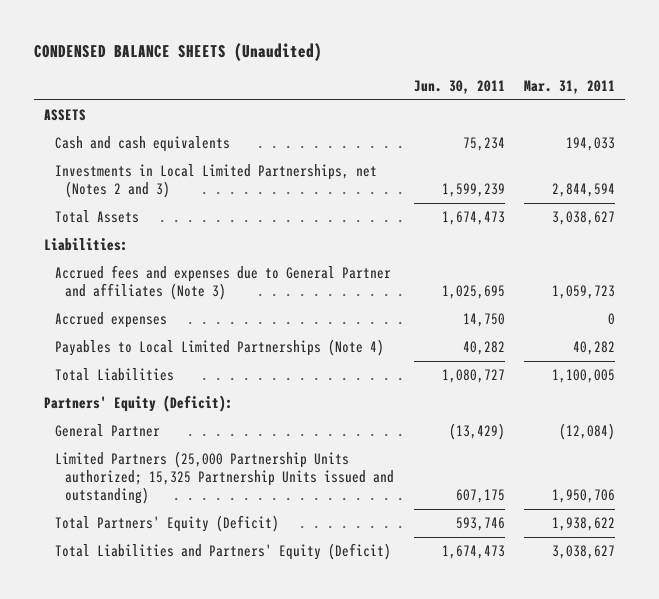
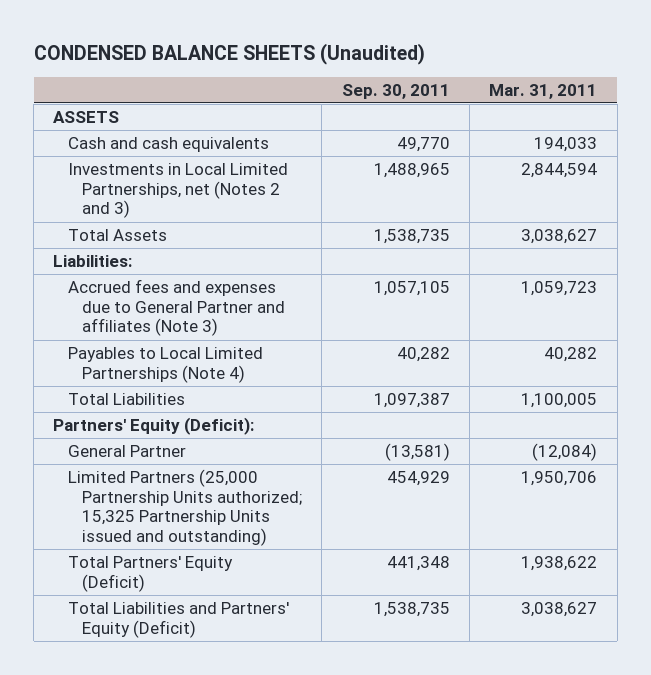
[413,80,505,95] Jun. 30, 2011 -> none
none -> [341,83,450,99] Sep. 30, 2011
[54,312,167,329] Accrued expenses -> none

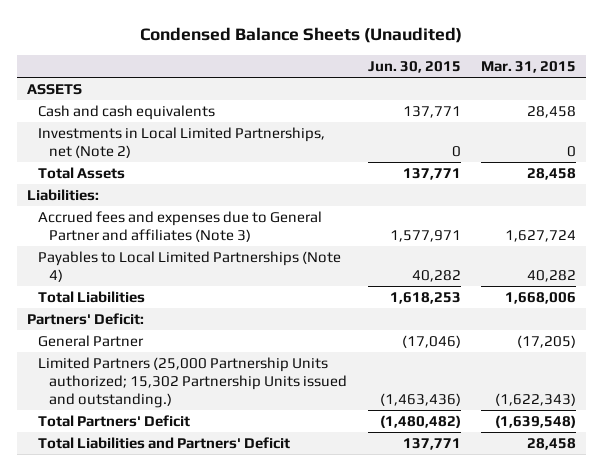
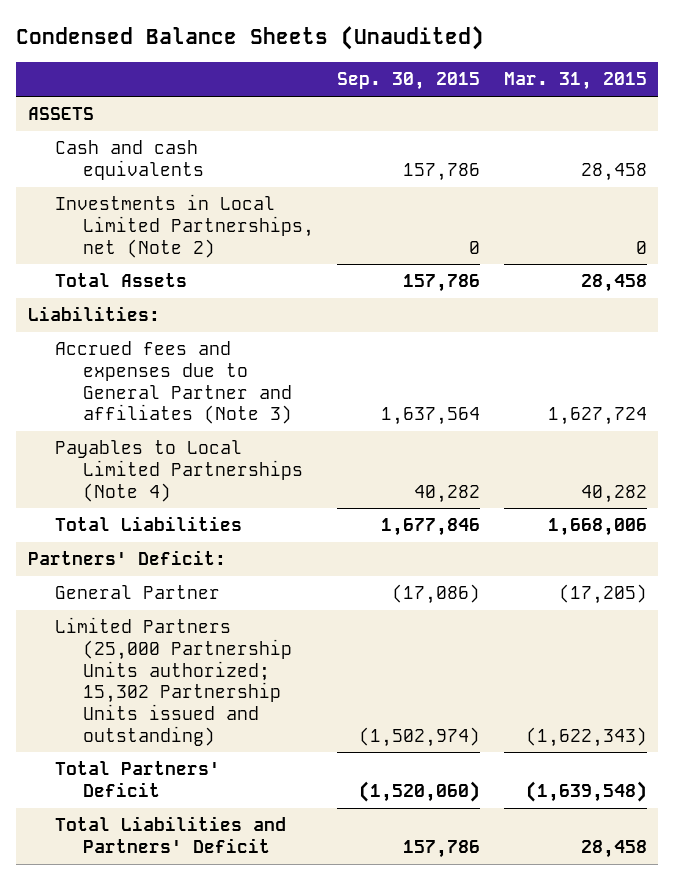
[367,61,461,74] Jun. 30, 2015 -> none
none -> [337,72,481,91] Sep. 30, 2015
[38,356,348,409] Limited Partners (25,000 Partnership Units authorized; 15,302 Partnership Units issued and outstanding.) -> [55,617,292,746] Limited Partners (25,000 Partnership Units authorized; 15,302 Partnership Units issued and outstanding)

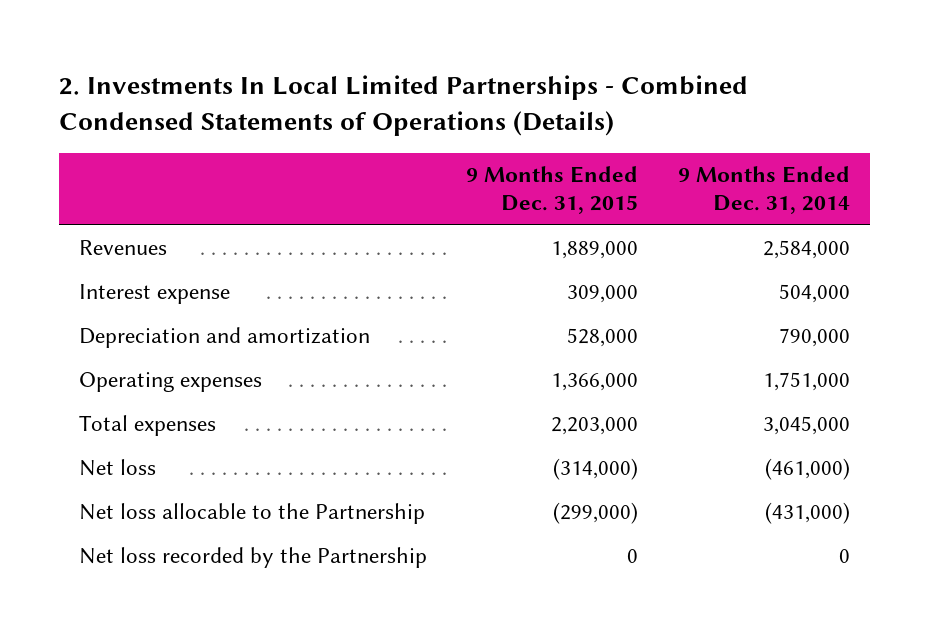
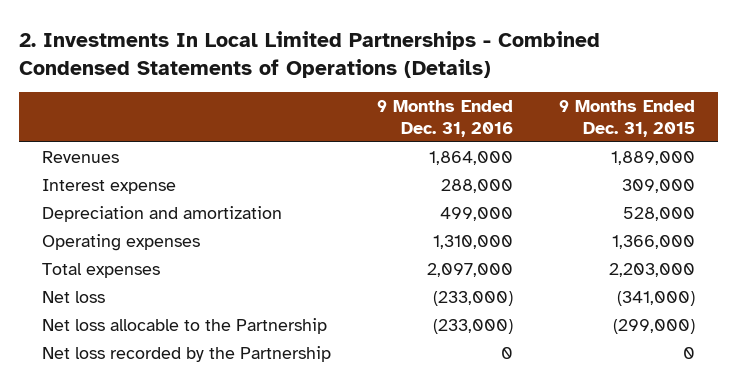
[678,166,851,215] 9 Months Ended Dec. 31, 2014 -> none
none -> [377,100,514,137] 9 Months Ended Dec. 31, 2016
[553,458,639,481] (314,000) -> [617,291,696,307] (341,000)

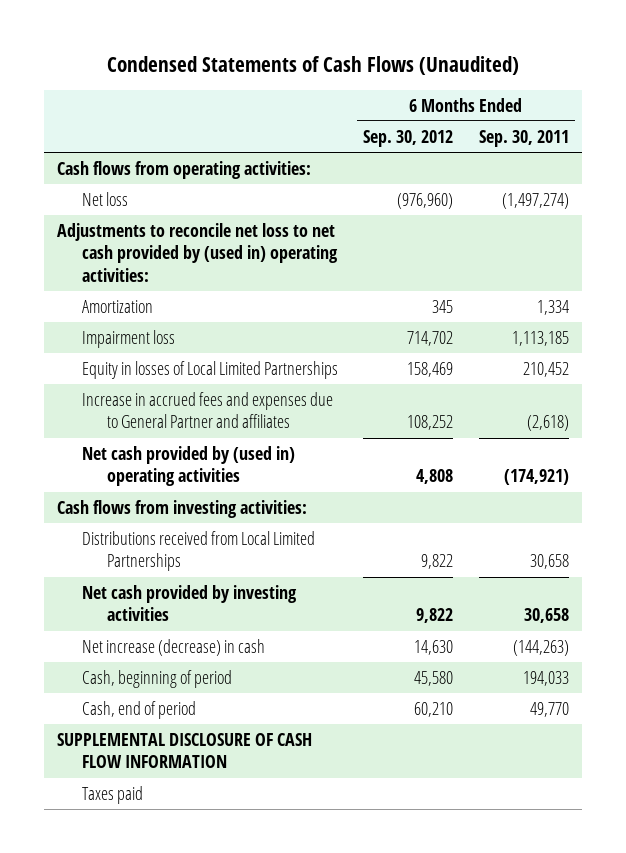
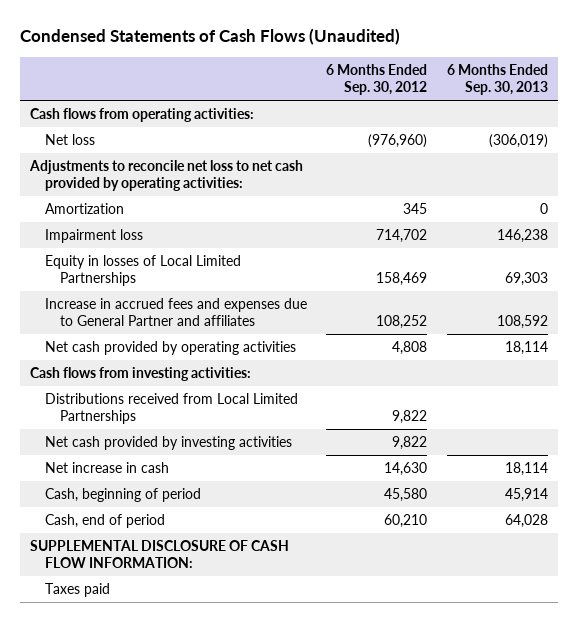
[478,129,569,147] Sep. 30, 2011 -> none
none -> [446,64,548,96] 6 Months Ended Sep. 30, 2013
[56,222,338,282] Adjustments to reconcile net loss to net cash provided by (used in) operating activities: -> [29,160,304,192] Adjustments to reconcile net loss to net cash provided by operating activities:
[81,445,295,487] Net cash provided by (used in) operating activities -> [44,341,296,356] Net cash provided by operating activities
[81,638,265,656] Net increase (decrease) in cash -> [44,462,169,474] Net increase in cash
[56,732,312,769] SUPPLEMENTAL DISCLOSURE OF CASH FLOW INFORMATION -> [30,540,290,569] SUPPLEMENTAL DISCLOSURE OF CASH FLOW INFORMATION:

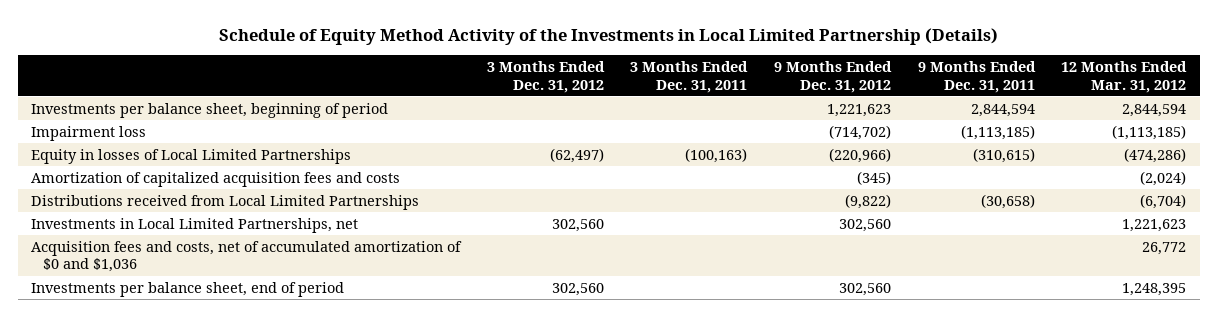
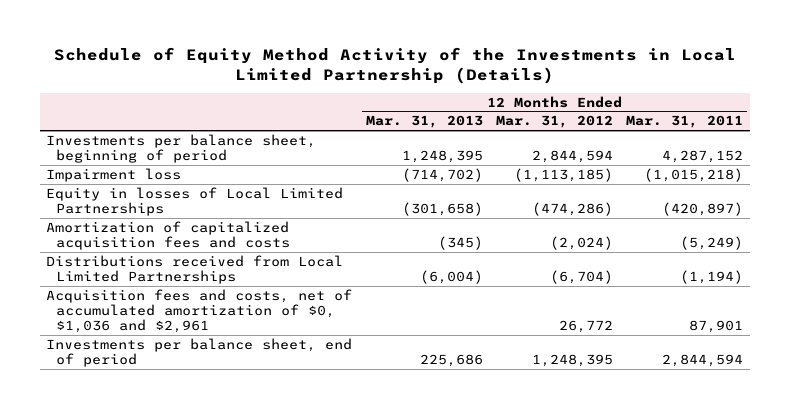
[486,60,605,93] 3 Months Ended Dec. 31, 2012 -> none
[630,60,749,93] 3 Months Ended Dec. 31, 2011 -> none
[774,60,893,93] 9 Months Ended Dec. 31, 2012 -> none
[917,60,1036,93] 9 Months Ended Dec. 31, 2011 -> none
none -> [365,115,483,129] Mar. 31, 2013
none -> [626,115,744,129] Mar. 31, 2011
[31,217,359,233] Investments in Local Limited Partnerships, net -> none
[31,240,463,273] Acquisition fees and costs, net of accumulated amortization of $0 and $1,036 -> [46,288,353,334] Acquisition fees and costs, net of accumulated amortization of $0, $1,036 and $2,961

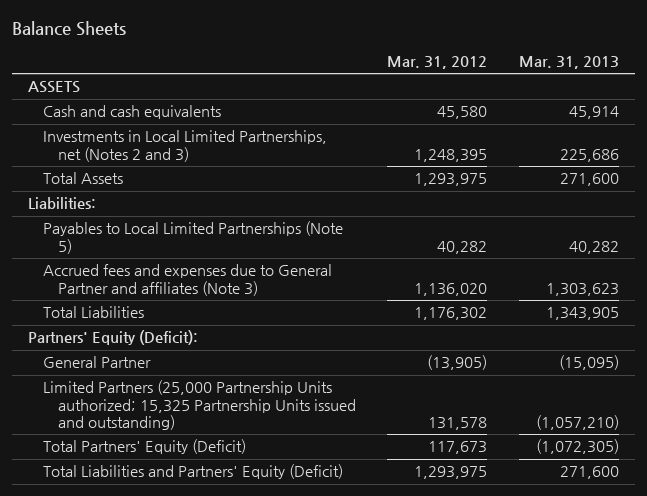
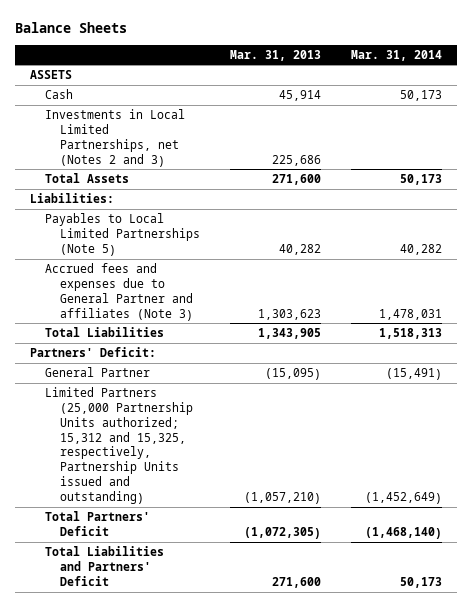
[387,55,488,69] Mar. 31, 2012 -> none
none -> [351,49,443,61] Mar. 31, 2014
[42,105,221,120] Cash and cash equivalents -> [45,89,74,100] Cash
[27,330,198,346] Partners' Equity (Deficit): -> [29,347,156,358] Partners' Deficit:
[42,380,356,430] Limited Partners (25,000 Partnership Units authorized; 15,325 Partnership Units issued and outstanding) -> [45,387,194,504] Limited Partners (25,000 Partnership Units authorized; 15,312 and 15,325, respectively, Partnership Units issued and outstanding)
[42,439,246,455] Total Partners' Equity (Deficit) -> [45,511,151,536] Total Partners' Deficit
[42,464,343,480] Total Liabilities and Partners' Equity (Deficit) -> [45,546,165,586] Total Liabilities and Partners' Deficit

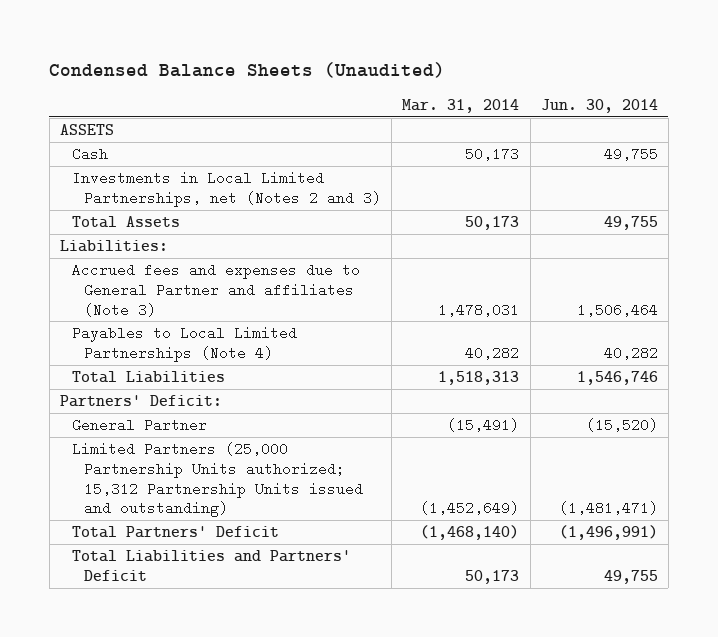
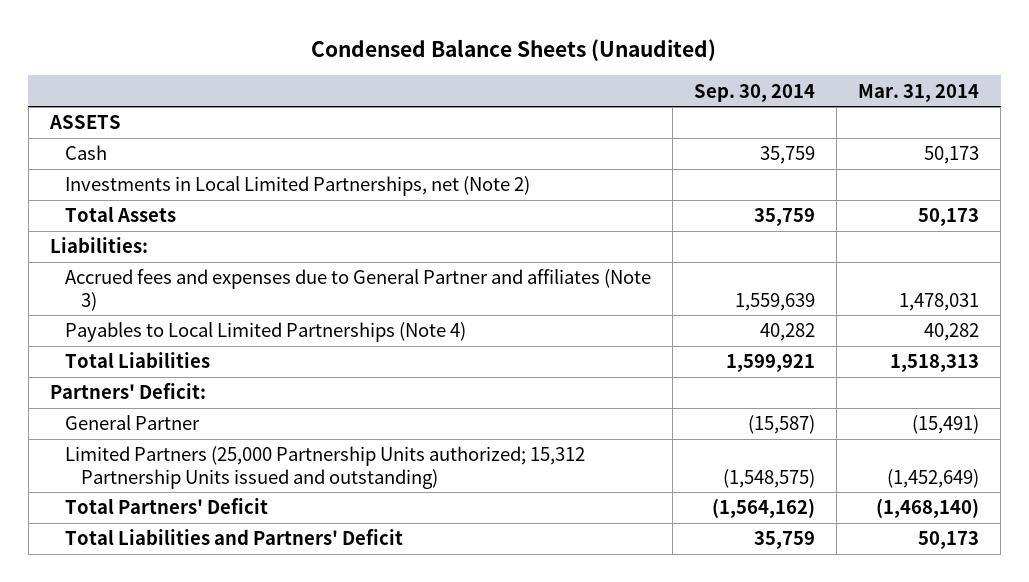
[540,98,658,113] Jun. 30, 2014 -> none
none -> [694,83,816,102] Sep. 30, 2014
[72,171,382,207] Investments in Local Limited Partnerships, net (Notes 2 and 3) -> [65,176,531,197] Investments in Local Limited Partnerships, net (Note 2)

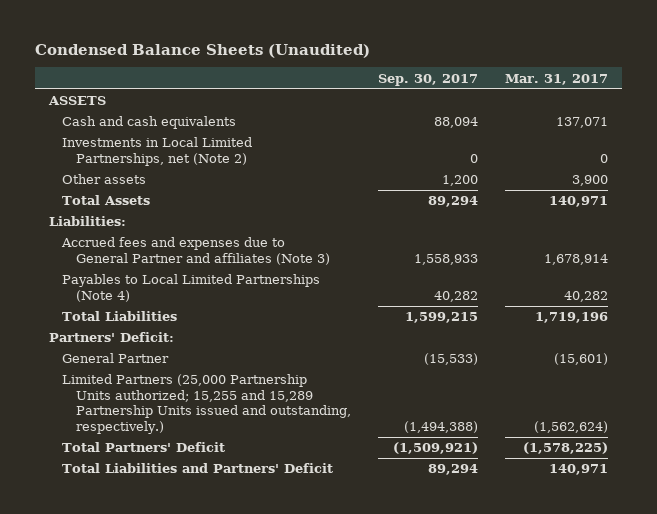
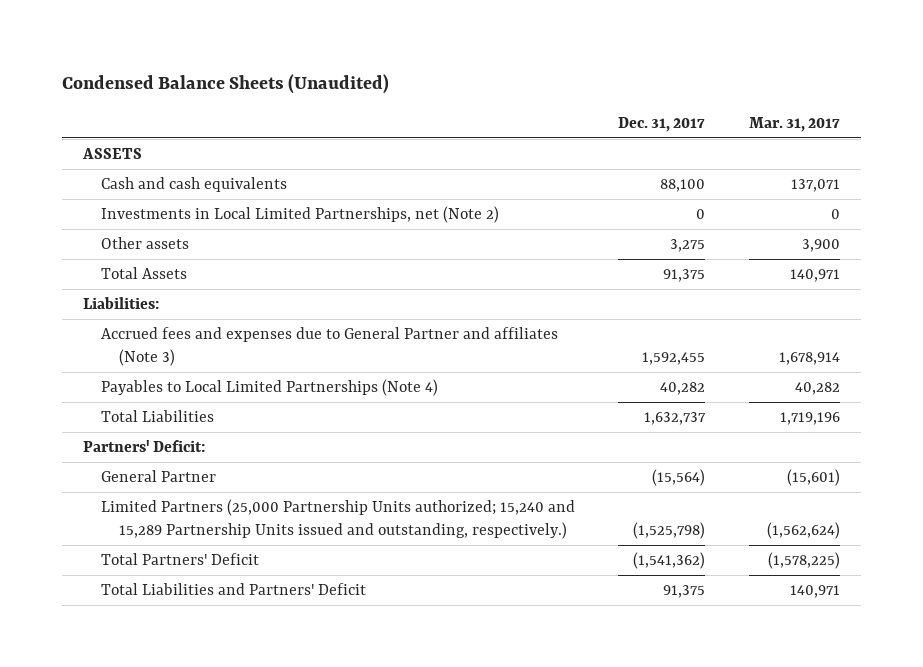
[377,73,478,86] Sep. 30, 2017 -> none
none -> [618,116,706,132] Dec. 31, 2017
[62,374,351,434] Limited Partners (25,000 Partnership Units authorized; 15,255 and 15,289 Partnership Units issued and outstanding, respectively.) -> [101,499,576,540] Limited Partners (25,000 Partnership Units authorized; 15,240 and 15,289 Partnership Units issued and outstanding, respectively.)

